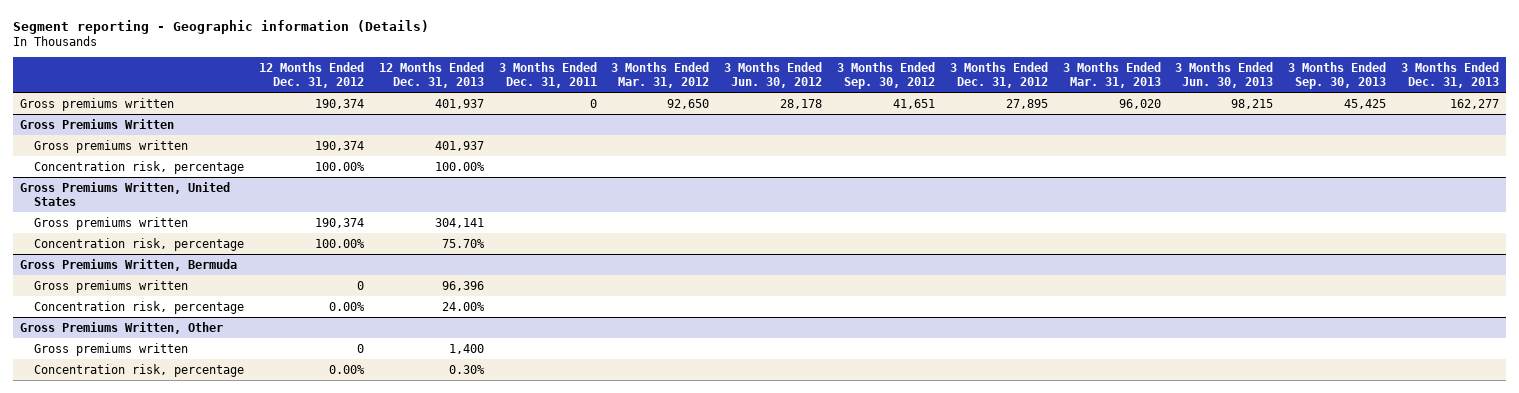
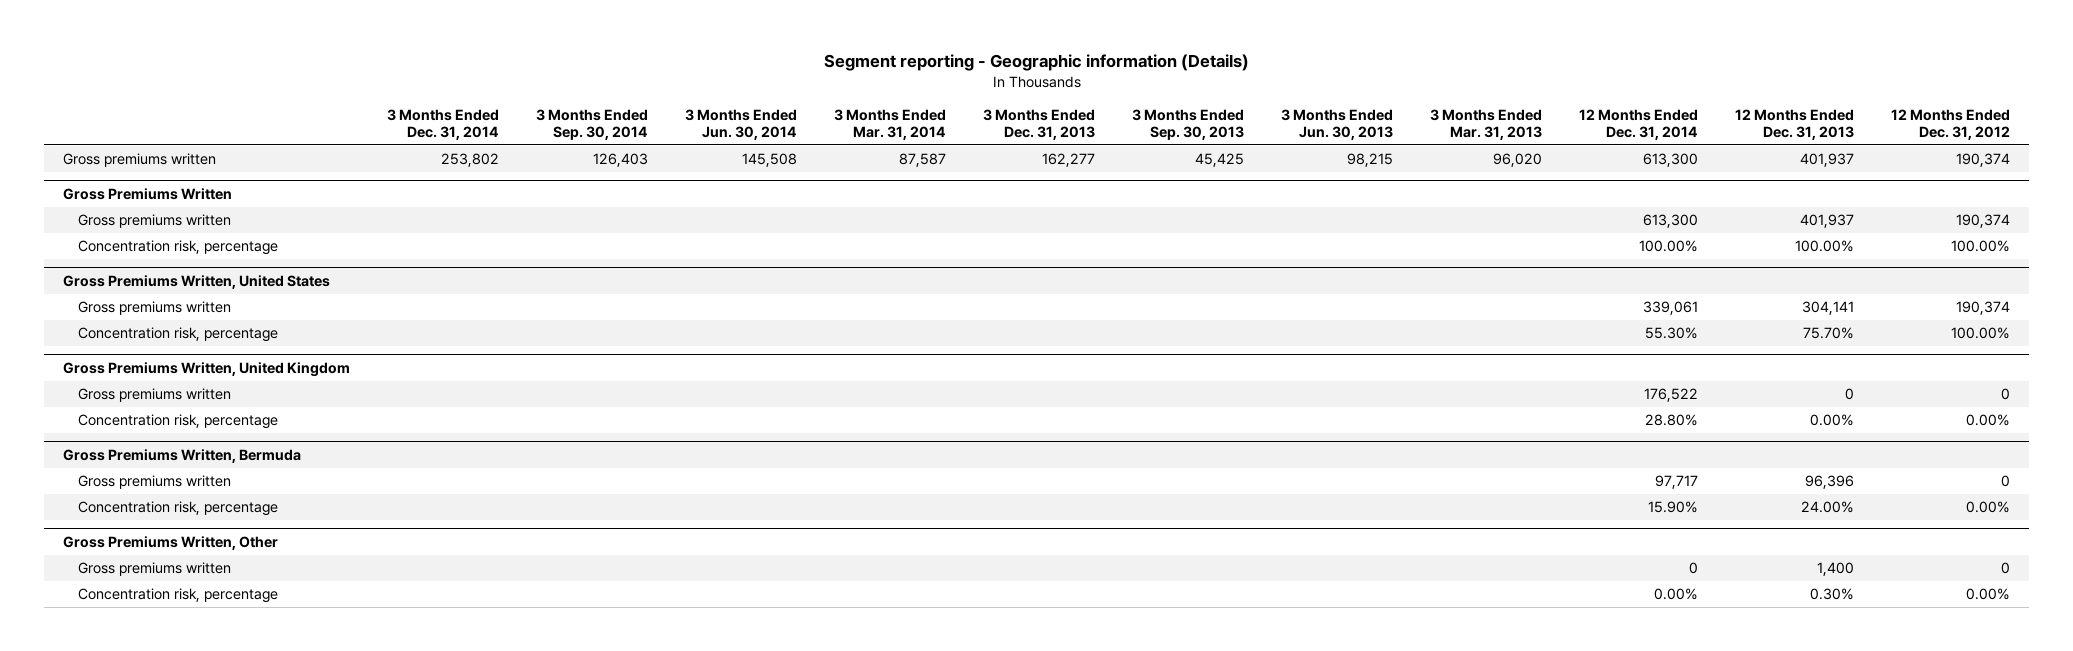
[498,61,597,88] 3 Months Ended Dec. 31, 2011 -> none
[611,61,710,88] 3 Months Ended Mar. 31, 2012 -> none
[724,61,823,88] 3 Months Ended Jun. 30, 2012 -> none
[836,61,935,89] 3 Months Ended Sep. 30, 2012 -> none
[949,61,1048,88] 3 Months Ended Dec. 31, 2012 -> none
none -> [386,108,499,140] 3 Months Ended Dec. 31, 2014
none -> [535,108,648,140] 3 Months Ended Sep. 30, 2014
none -> [684,108,797,140] 3 Months Ended Jun. 30, 2014
none -> [834,108,947,140] 3 Months Ended Mar. 31, 2014
none -> [1579,108,1699,140] 12 Months Ended Dec. 31, 2014
none -> [62,361,350,377] Gross Premiums Written, United Kingdom
none -> [77,388,231,403] Gross premiums written
none -> [77,414,278,430] Concentration risk, percentage

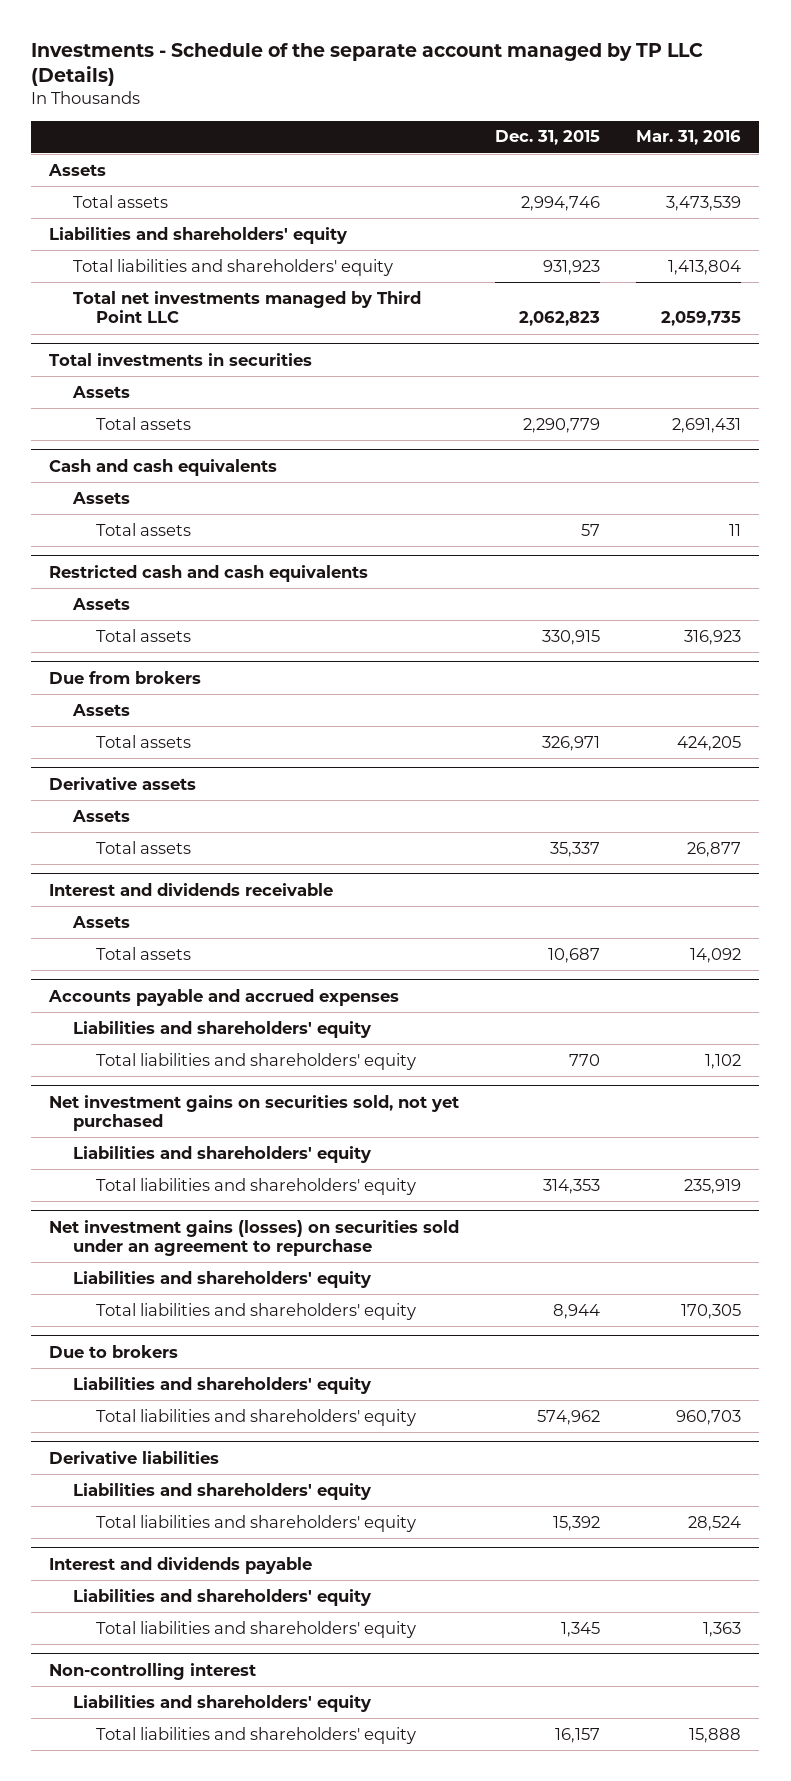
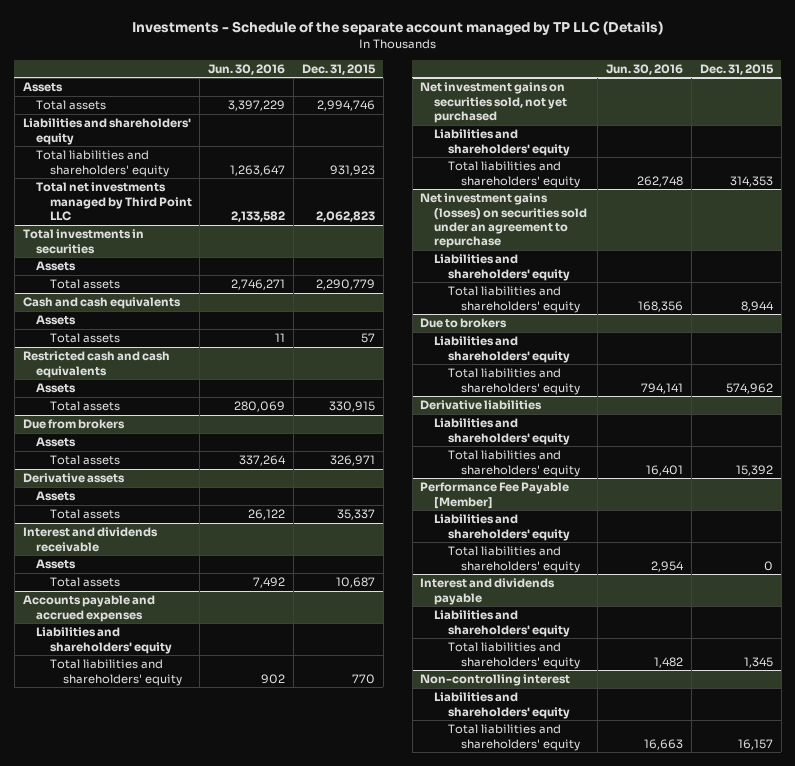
[636,130,742,146] Mar. 31, 2016 -> none
none -> [208,63,286,75] Jun. 30, 2016
none -> [420,482,570,509] Performance Fee Payable [Member]
none -> [434,514,570,541] Liabilities and shareholders' equity
none -> [447,546,581,573] Total liabilities and shareholders' equity

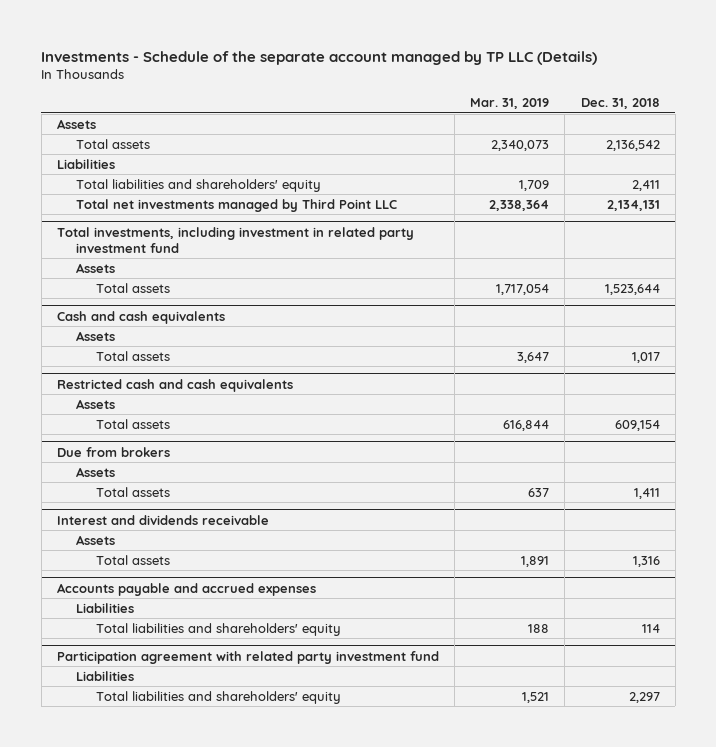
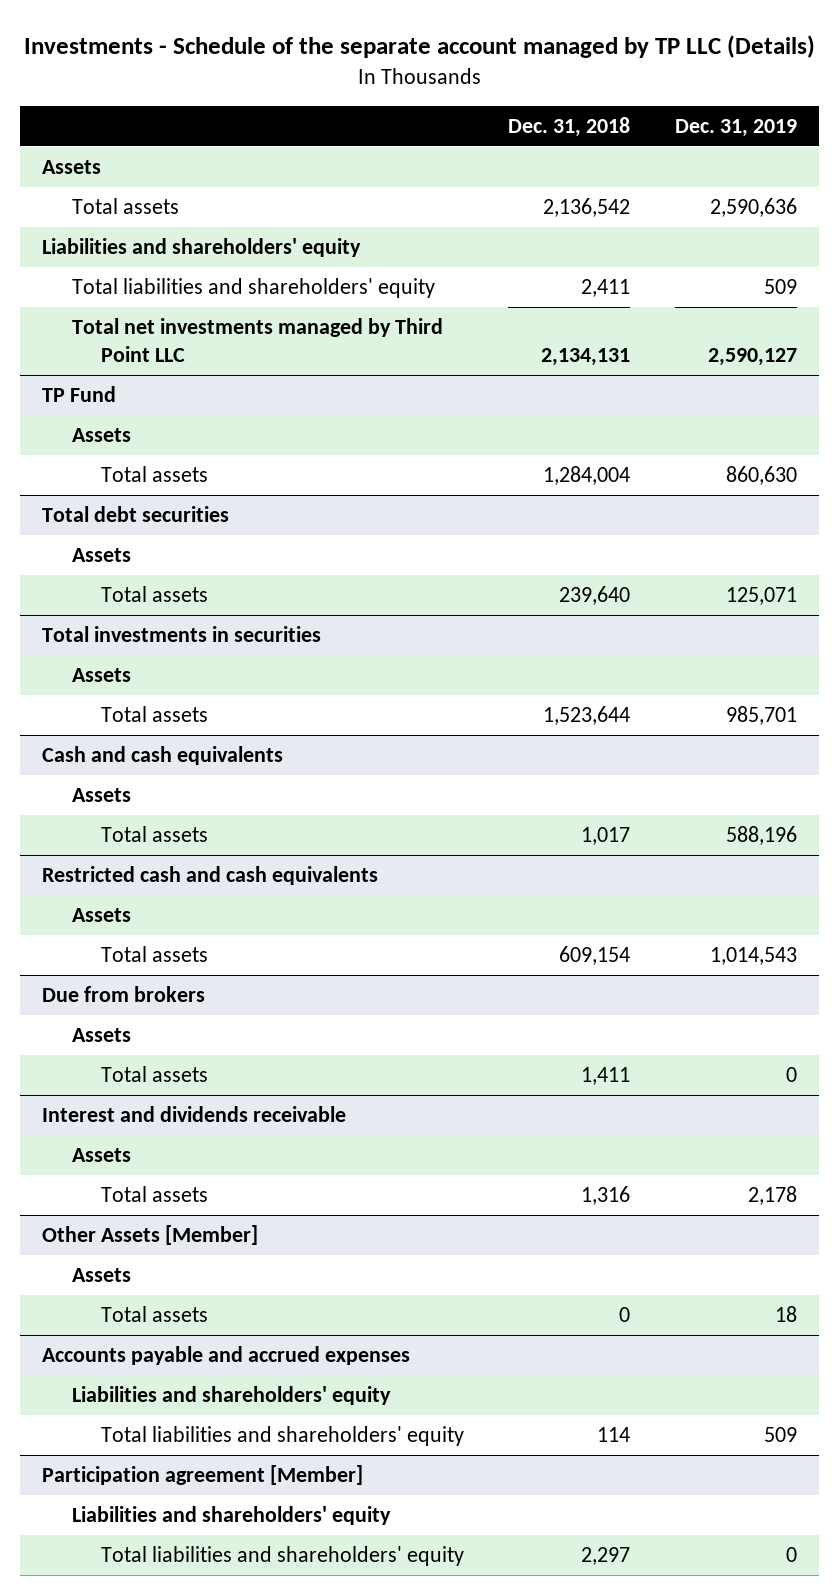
[470,98,550,110] Mar. 31, 2019 -> none
none -> [674,118,797,137] Dec. 31, 2019
[56,158,115,169] Liabilities -> [42,238,362,258] Liabilities and shareholders' equity
[56,226,414,253] Total investments, including investment in related party investment fund -> none
none -> [42,386,117,403] TP Fund
none -> [101,466,209,483] Total assets
none -> [42,506,230,523] Total debt securities
none -> [71,548,131,563] Assets
none -> [101,586,209,603] Total assets
none -> [42,626,322,643] Total investments in securities
none -> [71,668,131,683] Assets
none -> [42,1225,259,1246] Other Assets [Member]
none -> [71,1268,131,1283] Assets
none -> [101,1306,209,1323] Total assets
[76,602,135,613] Liabilities -> [71,1386,391,1406] Liabilities and shareholders' equity
[56,650,439,664] Participation agreement with related party investment fund -> [42,1465,364,1486] Participation agreement [Member]
[76,670,135,681] Liabilities -> [71,1506,391,1526] Liabilities and shareholders' equity

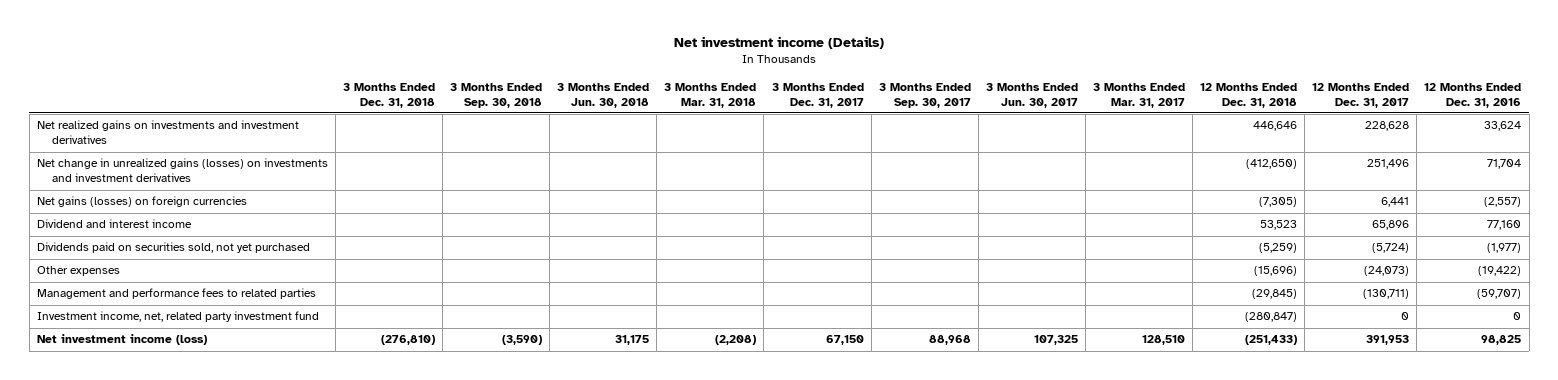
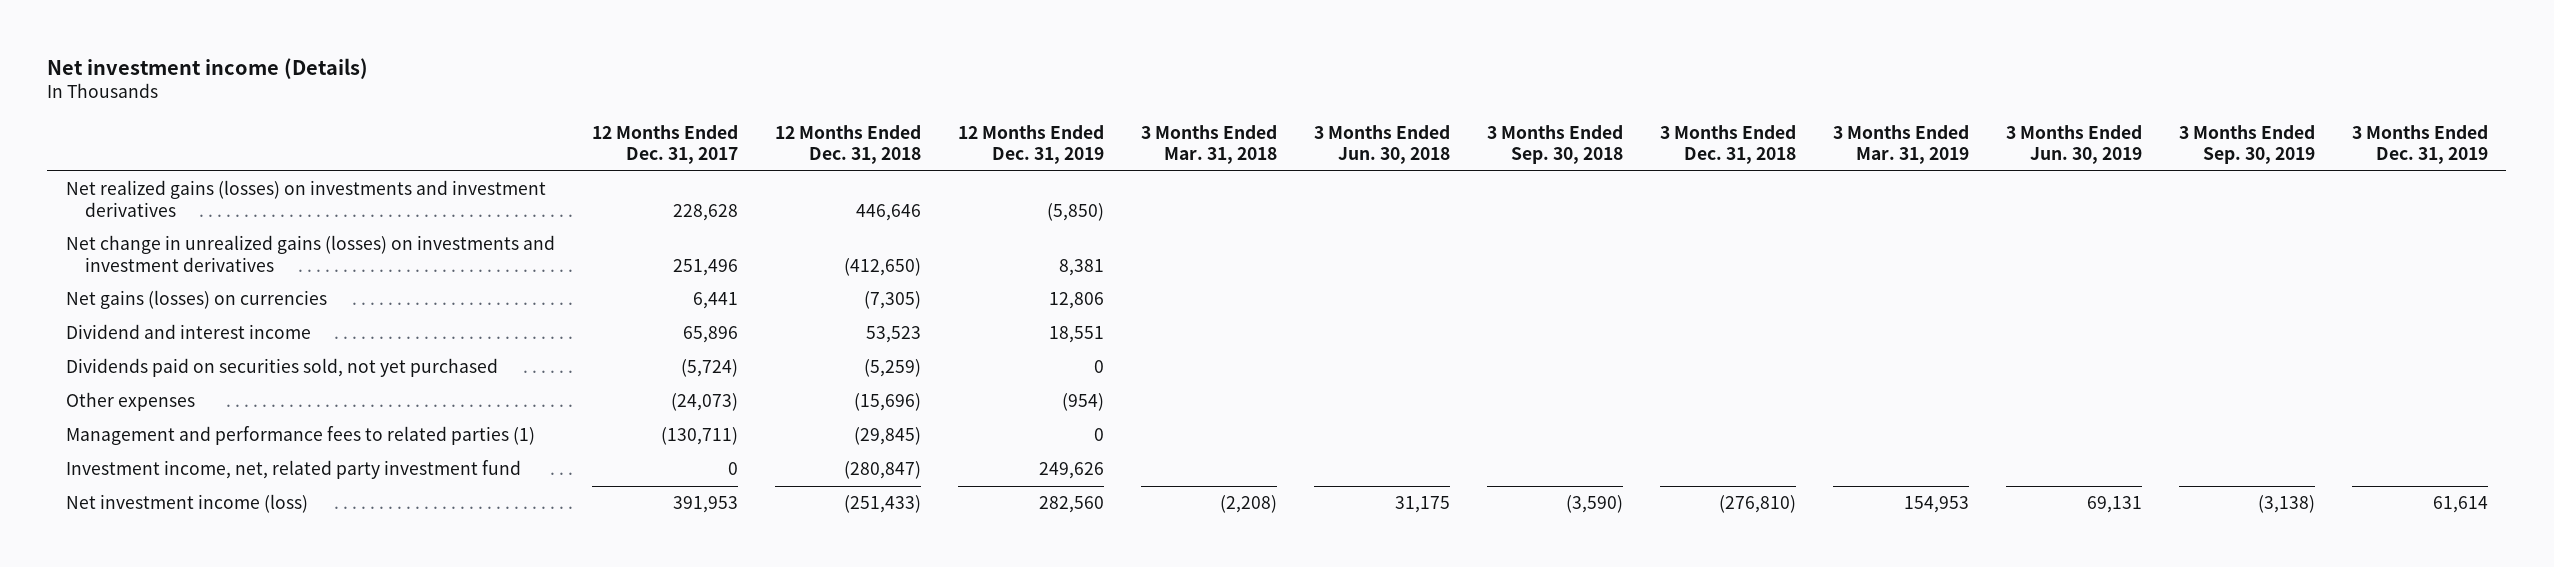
[771,82,864,108] 3 Months Ended Dec. 31, 2017 -> none
[878,82,971,108] 3 Months Ended Sep. 30, 2017 -> none
[985,82,1078,108] 3 Months Ended Jun. 30, 2017 -> none
[1093,82,1186,108] 3 Months Ended Mar. 31, 2017 -> none
[1424,82,1522,108] 12 Months Ended Dec. 31, 2016 -> none
none -> [957,124,1104,165] 12 Months Ended Dec. 31, 2019
none -> [1832,124,1969,165] 3 Months Ended Mar. 31, 2019
none -> [2005,124,2142,165] 3 Months Ended Jun. 30, 2019
none -> [2178,124,2315,165] 3 Months Ended Sep. 30, 2019
none -> [2351,124,2488,165] 3 Months Ended Dec. 31, 2019
[36,120,299,145] Net realized gains on investments and investment derivatives -> [65,180,546,217] Net realized gains (losses) on investments and investment derivatives
[36,196,247,208] Net gains (losses) on foreign currencies -> [65,290,327,310] Net gains (losses) on currencies
[36,288,316,300] Management and performance fees to related parties -> [65,426,535,446] Management and performance fees to related parties (1)

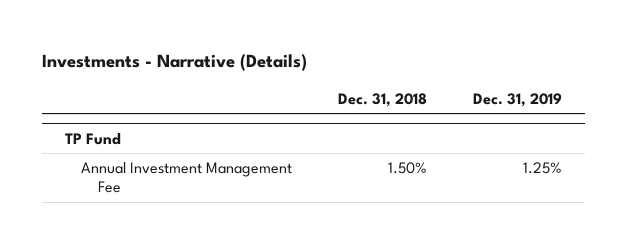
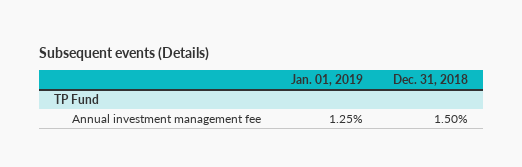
[42,54,308,72] Investments - Narrative (Details) -> [39,47,210,62] Subsequent events (Details)
[473,92,563,107] Dec. 31, 2019 -> none
none -> [290,74,363,87] Jan. 01, 2019
[81,162,293,194] Annual Investment Management Fee -> [71,113,261,125] Annual investment management fee

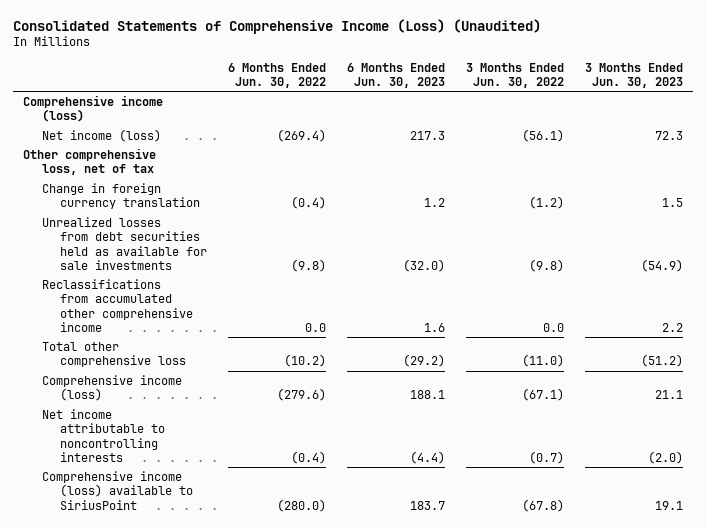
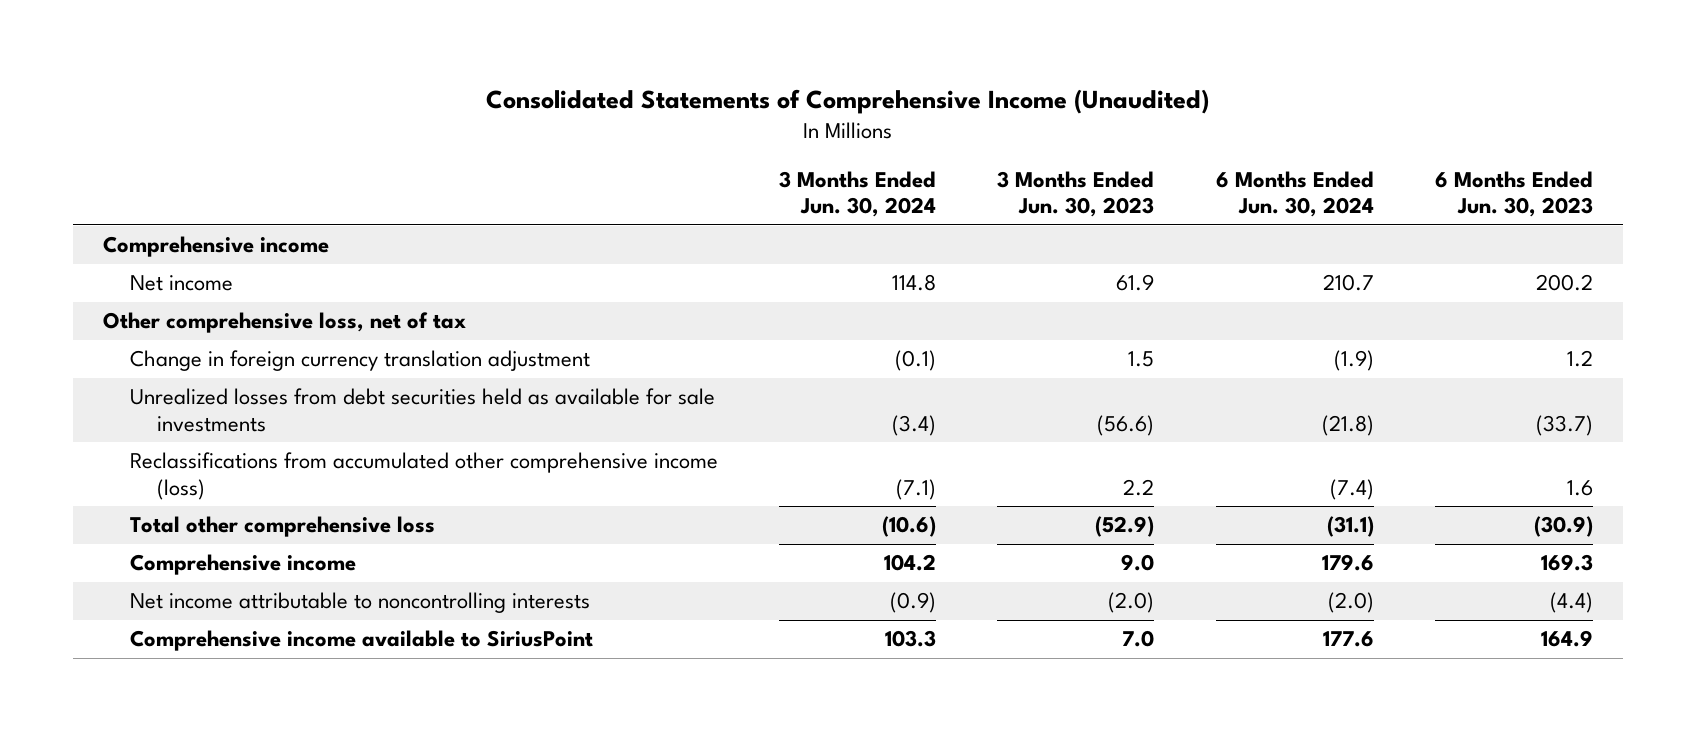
[12,18,541,34] Consolidated Statements of Comprehensive Income (Loss) (Unaudited) -> [485,88,1209,114] Consolidated Statements of Comprehensive Income (Unaudited)
[227,62,326,89] 6 Months Ended Jun. 30, 2022 -> none
[465,62,564,89] 3 Months Ended Jun. 30, 2022 -> none
none -> [779,170,937,218] 3 Months Ended Jun. 30, 2024
none -> [1215,170,1374,218] 6 Months Ended Jun. 30, 2024
[23,94,164,123] Comprehensive income (loss) -> [103,236,330,258] Comprehensive income
[41,128,161,142] Net income (loss) -> [130,275,234,292] Net income
[409,130,445,140] 217.3 -> [1535,274,1593,292] 200.2
[654,130,683,140] 72.3 -> [1116,274,1155,292] 61.9
[41,182,201,210] Change in foreign currency translation -> [130,350,591,372] Change in foreign currency translation adjustment
[402,259,445,273] (32.0) -> [1535,414,1593,436] (33.7)
[640,259,683,273] (54.9) -> [1097,414,1155,436] (56.6)
[41,278,194,333] Reclassifications from accumulated other comprehensive income -> [130,452,719,500] Reclassifications from accumulated other comprehensive income (loss)
[402,354,445,368] (29.2) -> [1533,516,1593,538] (30.9)
[640,354,683,368] (51.2) -> [1095,516,1155,538] (52.9)
[41,374,182,402] Comprehensive income (loss) -> [130,554,357,576] Comprehensive income
[409,390,445,400] 188.1 -> [1540,554,1593,572] 169.3
[654,390,683,400] 21.1 -> [1121,554,1155,572] 9.0
[41,470,194,510] Comprehensive income (loss) available to SiriusPoint -> [130,630,594,652] Comprehensive income available to SiriusPoint
[409,500,445,510] 183.7 -> [1540,630,1593,648] 164.9
[654,500,683,510] 19.1 -> [1122,630,1155,648] 7.0

